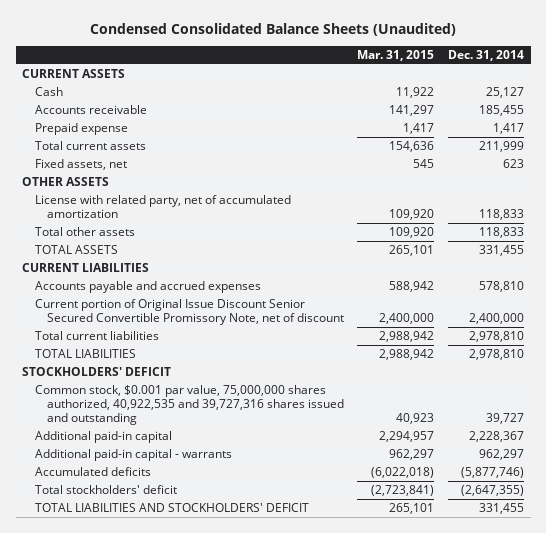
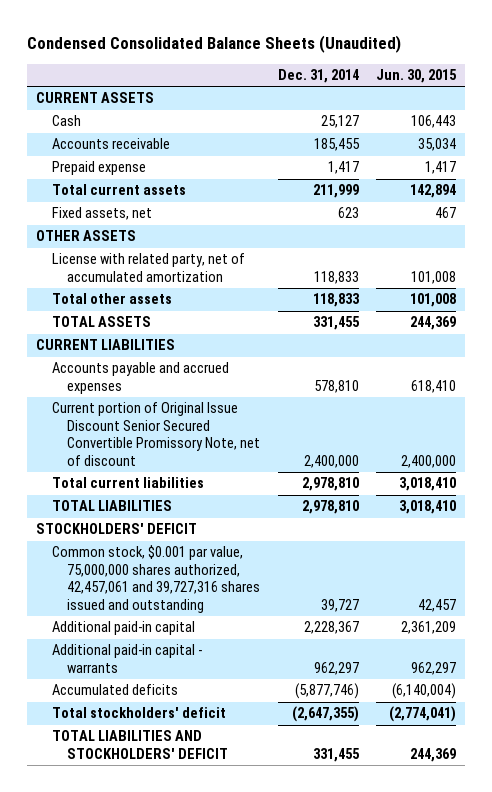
[357,50,435,62] Mar. 31, 2015 -> none
none -> [376,69,458,84] Jun. 30, 2015
[34,385,344,426] Common stock, $0.001 par value, 75,000,000 shares authorized, 40,922,535 and 39,727,316 shares issued and outstanding -> [51,545,261,613] Common stock, $0.001 par value, 75,000,000 shares authorized, 42,457,061 and 39,727,316 shares issued and outstanding

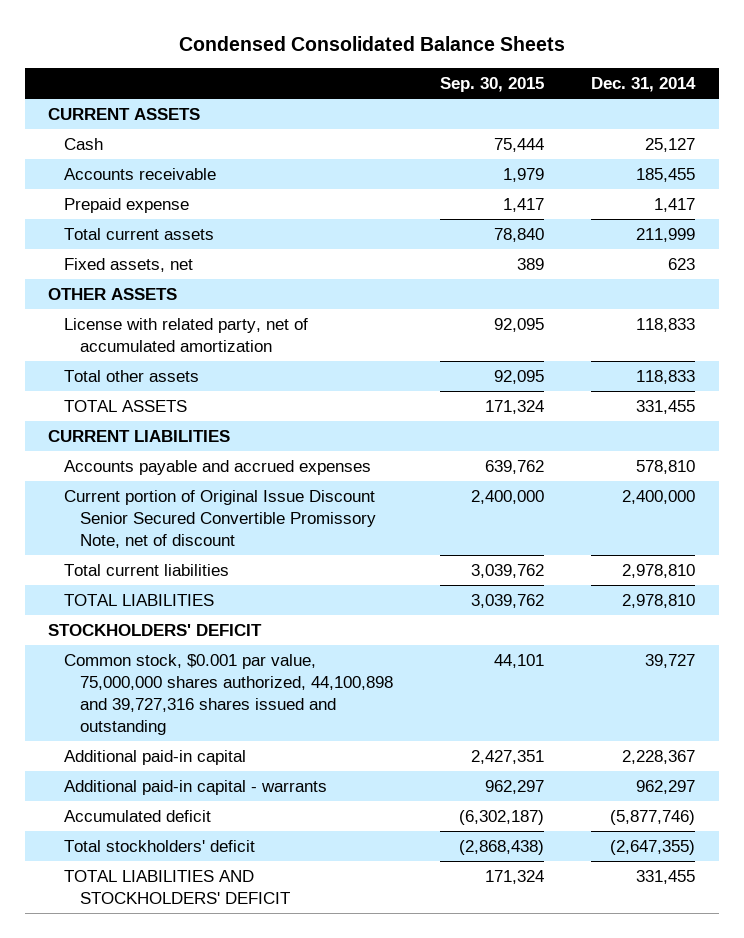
[27,35,402,54] Condensed Consolidated Balance Sheets (Unaudited) -> [178,36,565,52] Condensed Consolidated Balance Sheets
[376,69,458,84] Jun. 30, 2015 -> none
none -> [440,76,545,92] Sep. 30, 2015
[51,545,261,613] Common stock, $0.001 par value, 75,000,000 shares authorized, 42,457,061 and 39,727,316 shares issued and outstanding -> [64,653,393,735] Common stock, $0.001 par value, 75,000,000 shares authorized, 44,100,898 and 39,727,316 shares issued and outstanding
[51,684,178,696] Accumulated deficits -> [64,809,212,822] Accumulated deficit

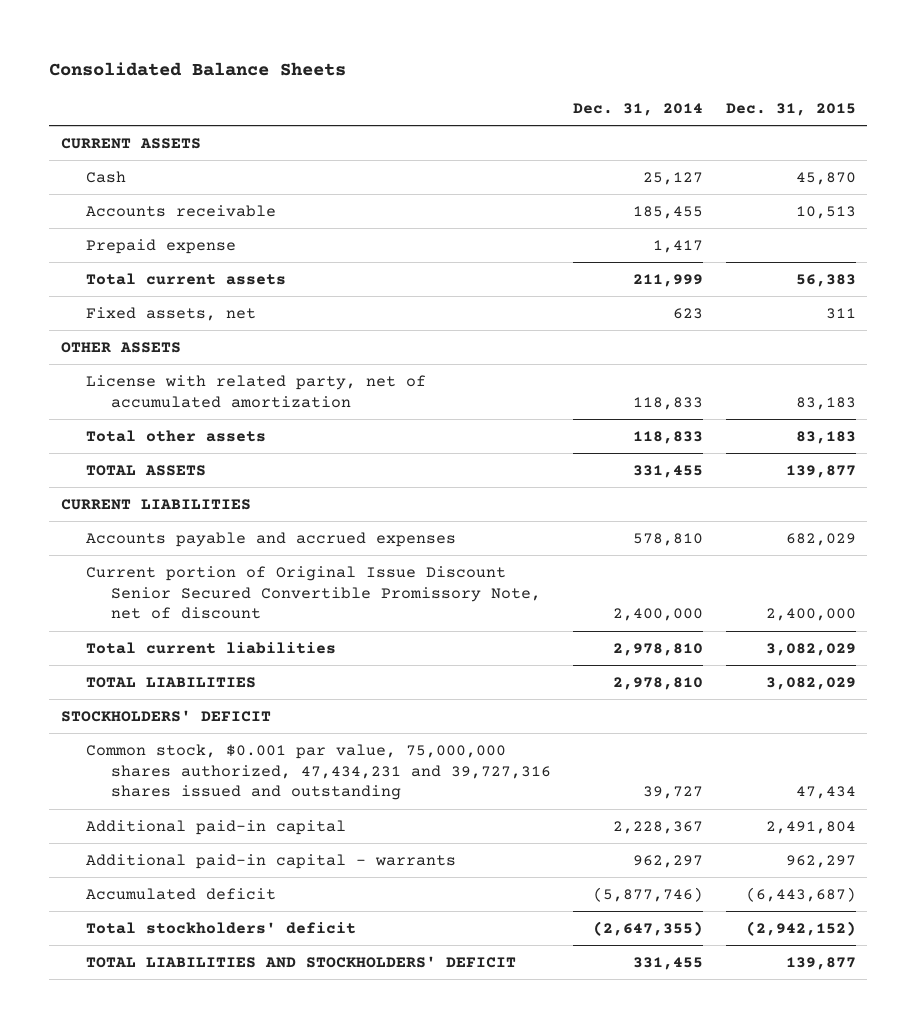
[178,36,565,52] Condensed Consolidated Balance Sheets -> [49,62,347,77] Consolidated Balance Sheets
[440,76,545,92] Sep. 30, 2015 -> none
none -> [726,103,857,117] Dec. 31, 2015
[64,653,393,735] Common stock, $0.001 par value, 75,000,000 shares authorized, 44,100,898 and 39,727,316 shares issued and outstanding -> [85,743,551,801] Common stock, $0.001 par value, 75,000,000 shares authorized, 47,434,231 and 39,727,316 shares issued and outstanding

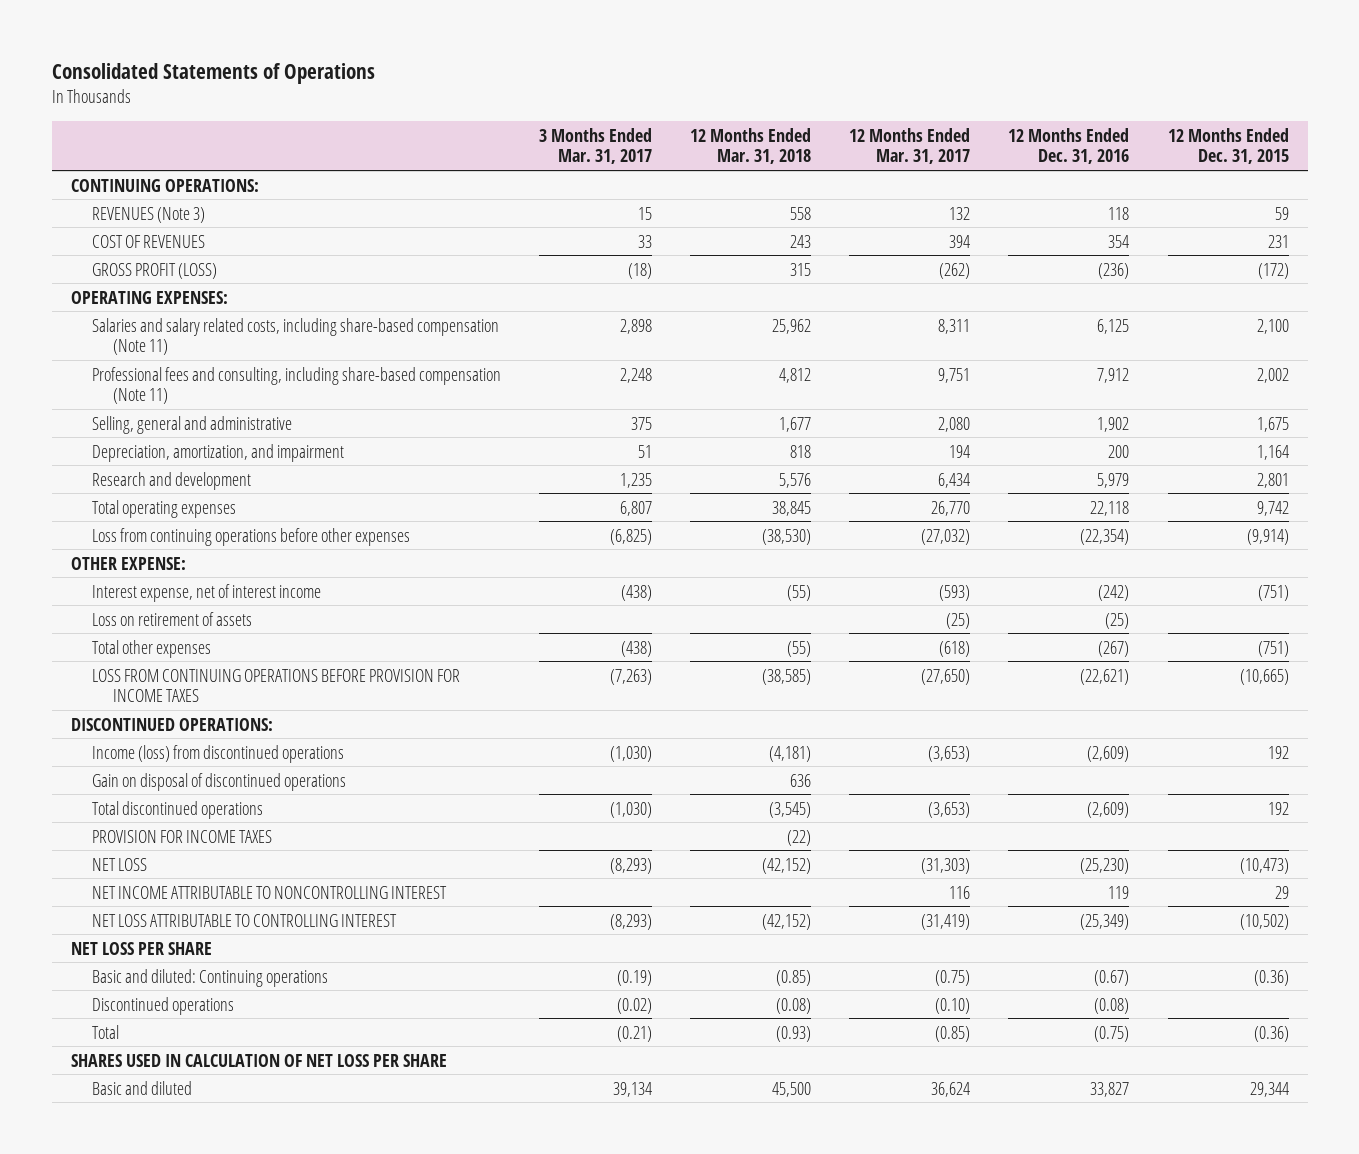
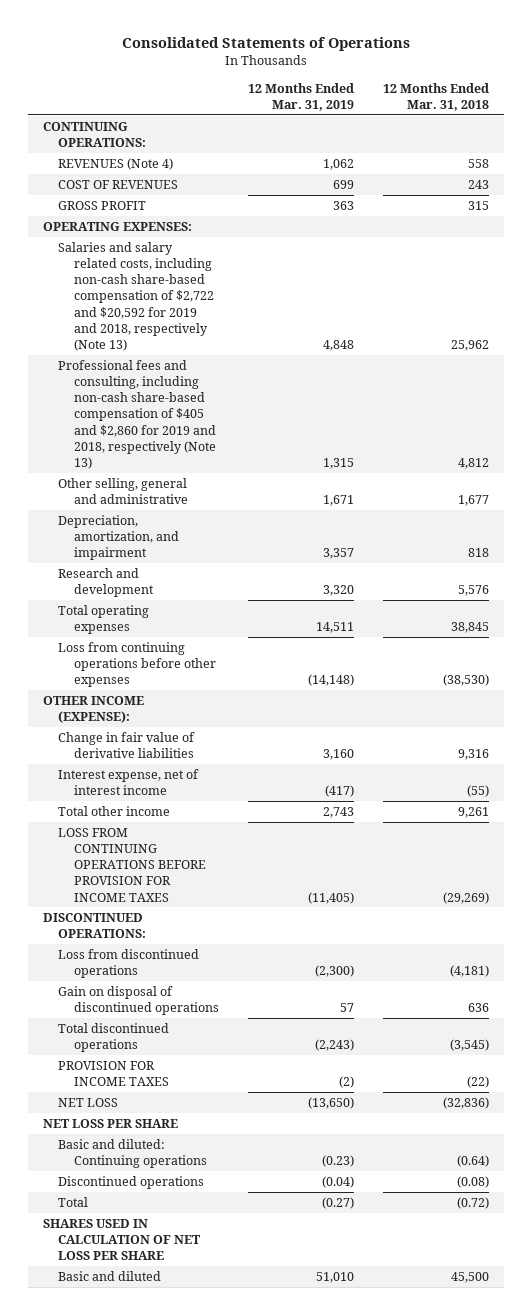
[539,127,653,165] 3 Months Ended Mar. 31, 2017 -> none
[849,127,971,165] 12 Months Ended Mar. 31, 2017 -> none
[1008,127,1130,165] 12 Months Ended Dec. 31, 2016 -> none
[1167,127,1289,165] 12 Months Ended Dec. 31, 2015 -> none
none -> [247,82,354,112] 12 Months Ended Mar. 31, 2019
[91,206,205,223] REVENUES (Note 3) -> [58,157,174,170] REVENUES (Note 4)
[91,262,217,279] GROSS PROFIT (LOSS) -> [58,200,147,210] GROSS PROFIT
[91,317,499,356] Salaries and salary related costs, including share-based compensation (Note 11) -> [58,241,214,352] Salaries and salary related costs, including non-cash share-based compensation of $2,722 and $20,592 for 2019 and 2018, respectively (Note 13)
[91,366,501,405] Professional fees and consulting, including share-based compensation (Note 11) -> [58,359,216,470] Professional fees and consulting, including non-cash share-based compensation of $405 and $2,860 for 2019 and 2018, respectively (Note 13)
[91,415,292,434] Selling, general and administrative -> [58,477,188,505] Other selling, general and administrative
[70,556,186,570] OTHER EXPENSE: -> [42,695,144,724] OTHER INCOME (EXPENSE):
none -> [58,731,196,759] Change in fair value of derivative liabilities
[91,611,252,626] Loss on retirement of assets -> none
[91,639,211,658] Total other expenses -> [58,805,171,816] Total other income
[787,640,812,657] (55) -> [458,806,490,818] 9,261
[762,668,812,685] (38,585) -> [443,891,490,904] (29,269)
[91,744,344,763] Income (loss) from discontinued operations -> [58,948,200,979] Loss from discontinued operations
[91,885,447,899] NET INCOME ATTRIBUTABLE TO NONCONTROLLING INTEREST -> none
[91,913,397,927] NET LOSS ATTRIBUTABLE TO CONTROLLING INTEREST -> none
[762,857,812,874] (42,152) -> [443,1096,490,1109] (32,836)
[776,969,812,986] (0.85) -> [457,1155,490,1168] (0.64)
[776,1025,812,1042] (0.93) -> [457,1196,490,1209] (0.72)

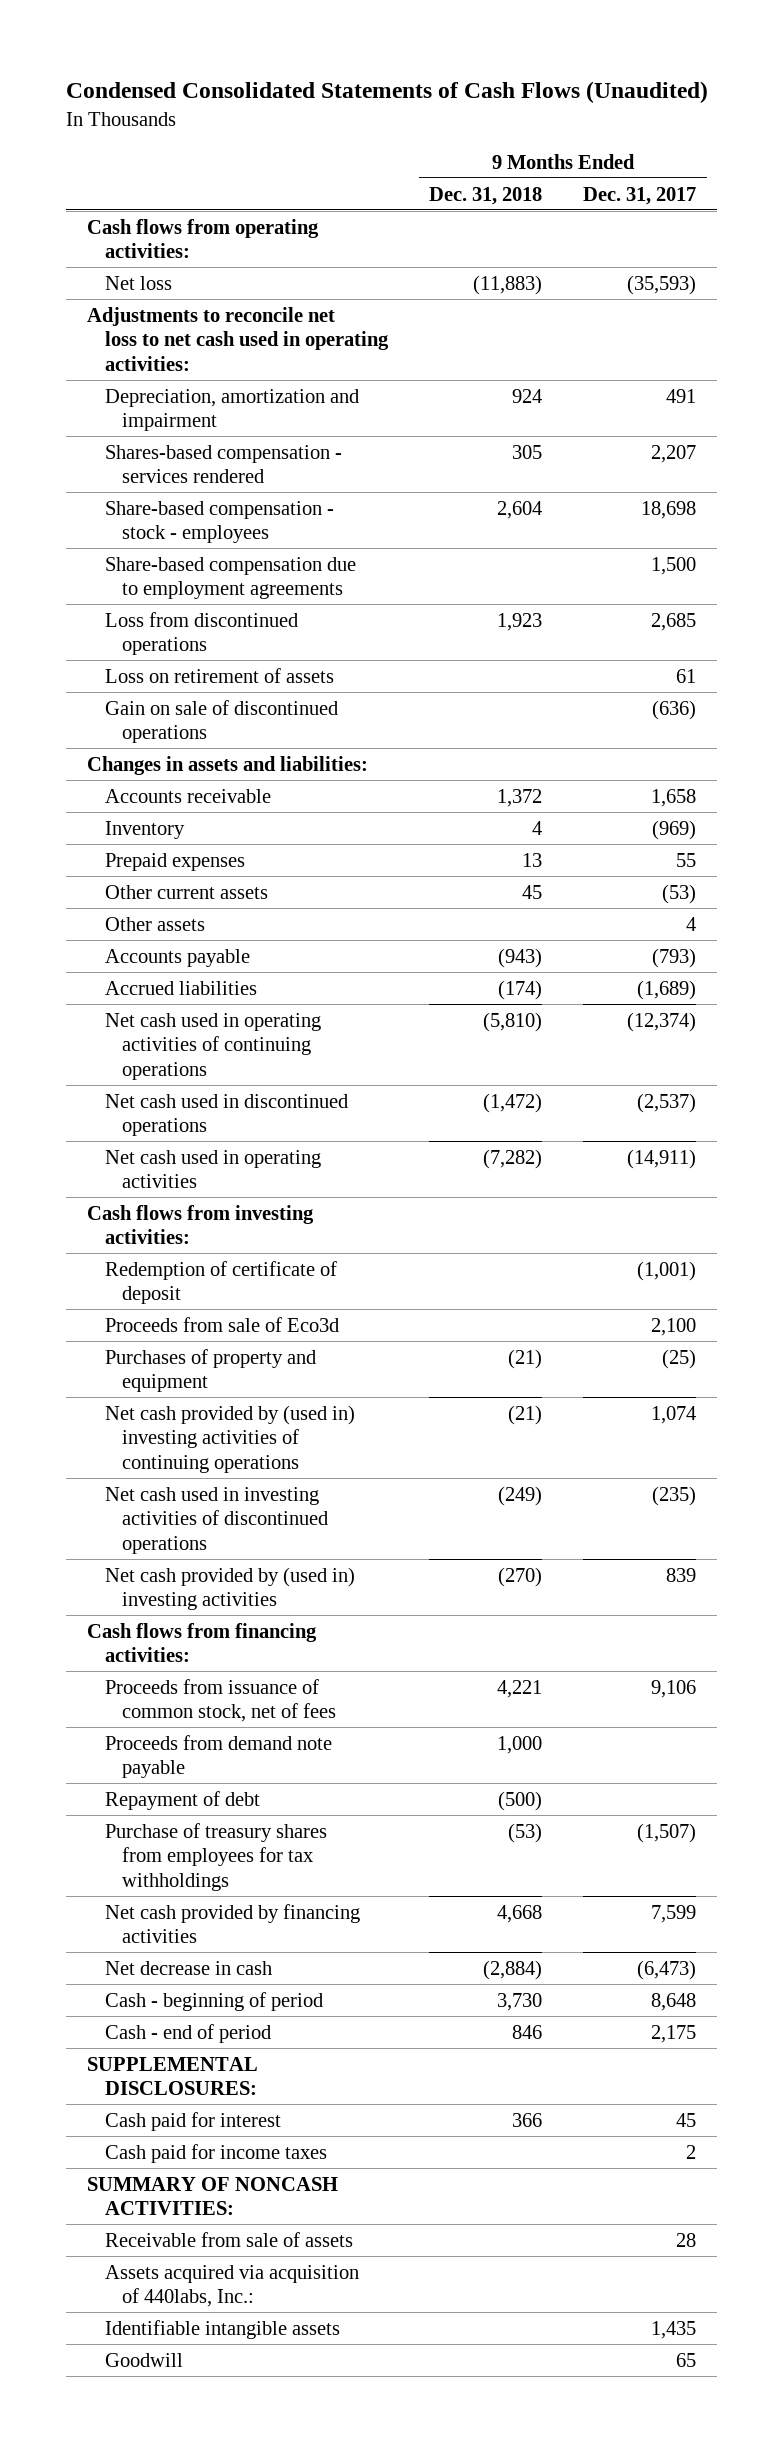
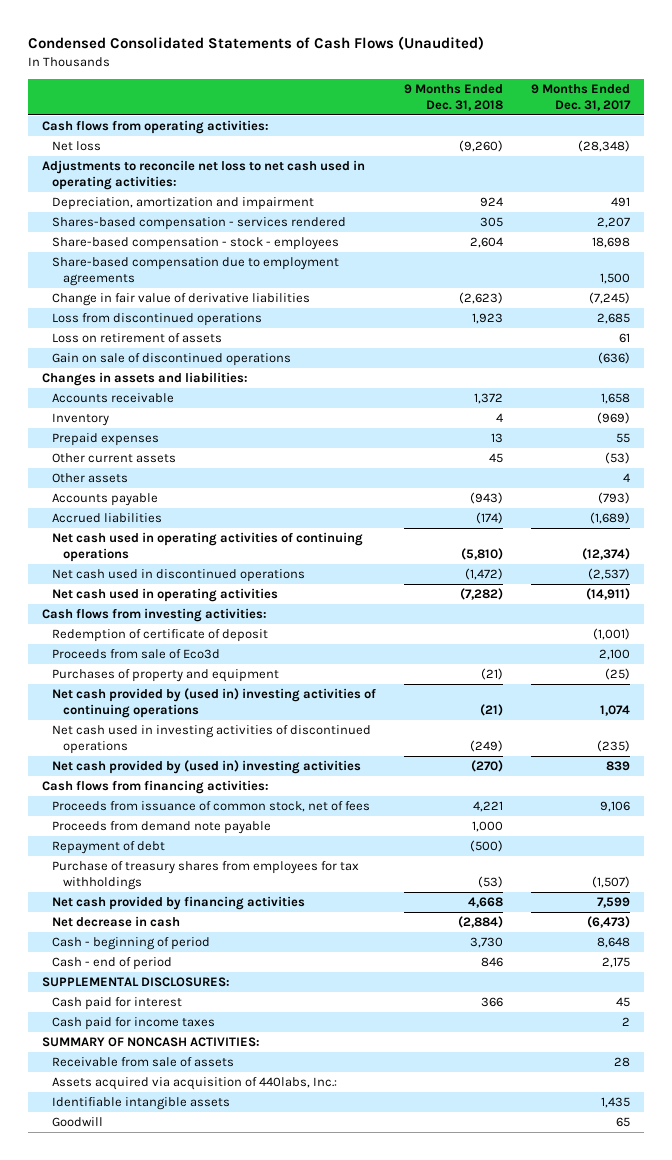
[473,274,543,295] (11,883) -> [459,140,504,153] (9,260)
[627,274,697,295] (35,593) -> [577,140,630,153] (28,348)
none -> [52,293,311,307] Change in fair value of derivative liabilities

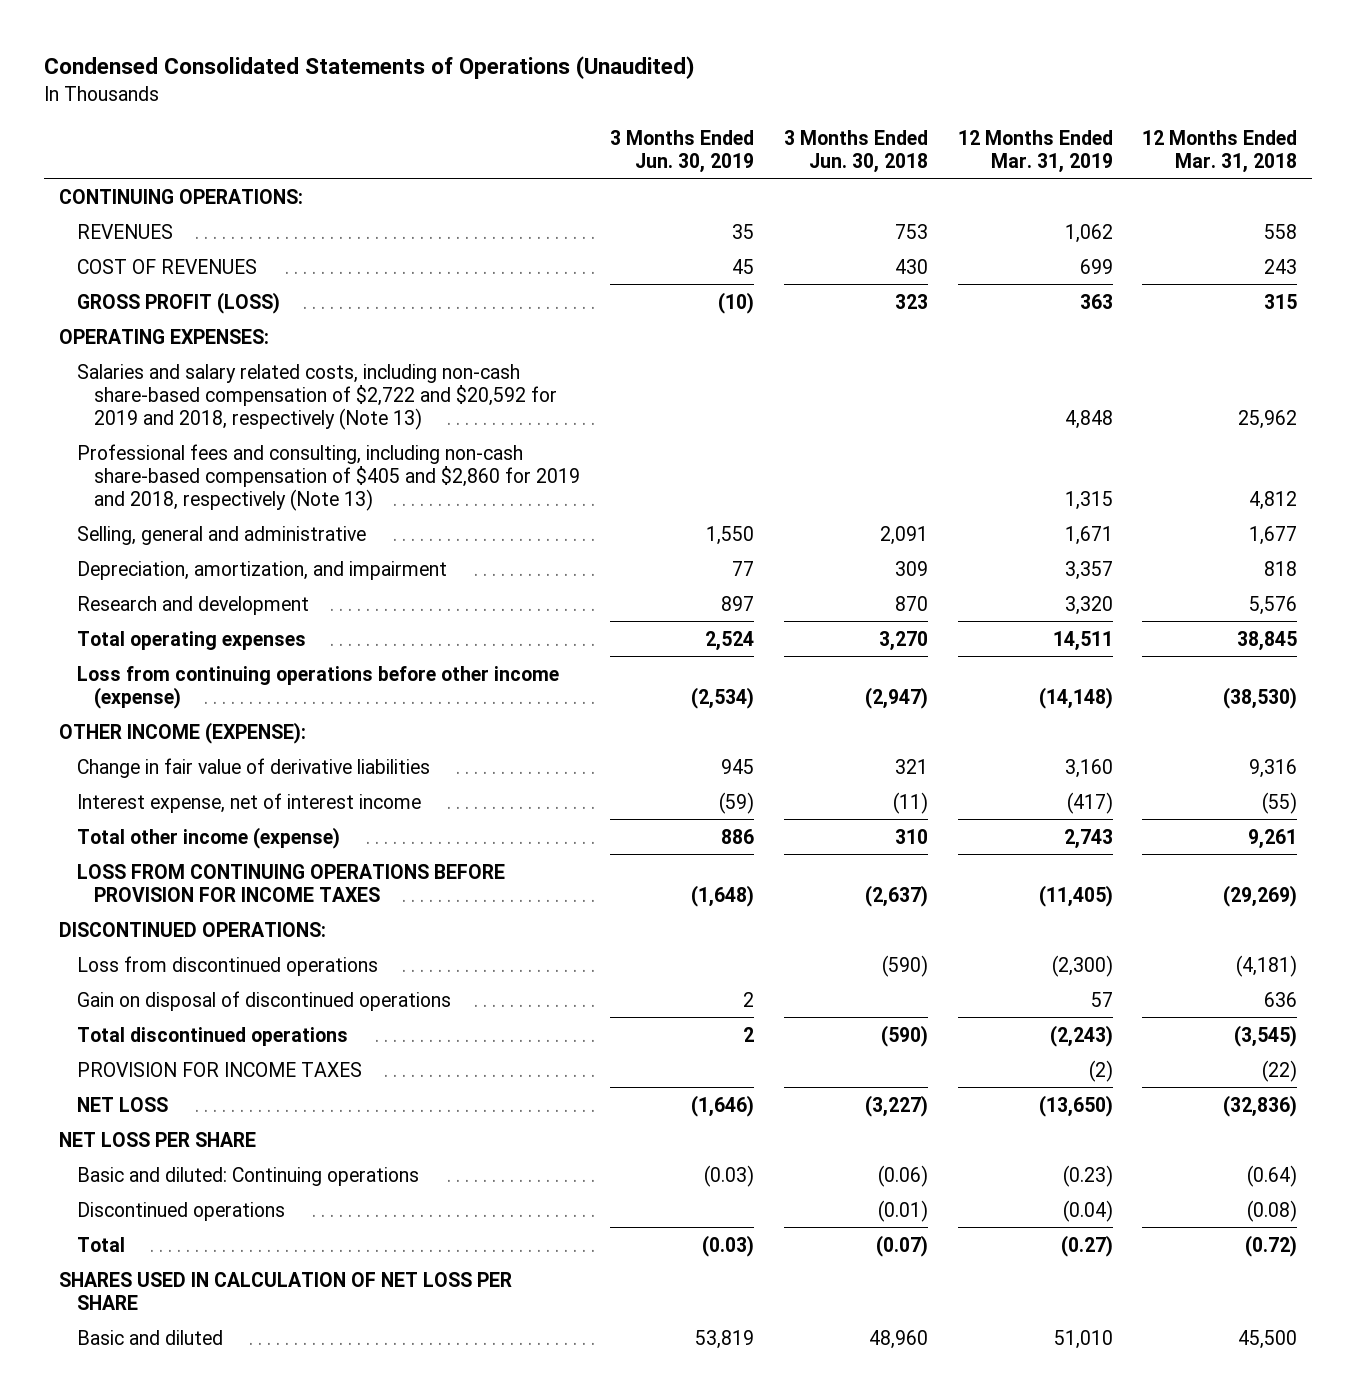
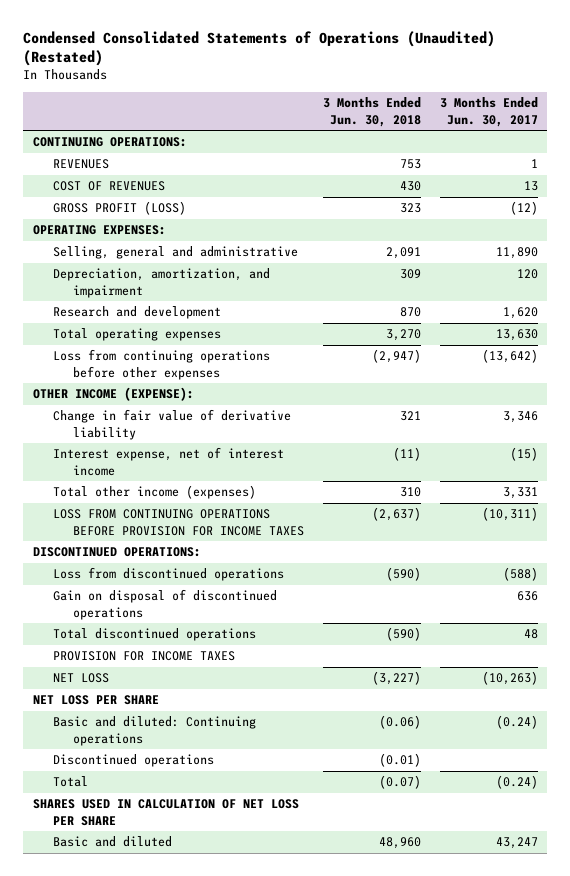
[44,56,695,80] Condensed Consolidated Statements of Operations (Unaudited) -> [23,30,496,67] Condensed Consolidated Statements of Operations (Unaudited) (Restated)
[610,129,755,173] 3 Months Ended Jun. 30, 2019 -> none
[957,129,1113,173] 12 Months Ended Mar. 31, 2019 -> none
[1142,129,1298,173] 12 Months Ended Mar. 31, 2018 -> none
none -> [439,97,538,127] 3 Months Ended Jun. 30, 2017
[76,363,558,430] Salaries and salary related costs, including non-cash share-based compensation of $2,722 and $20,592 for 2019 and 2018, respectively (Note 13) -> none
[76,443,581,511] Professional fees and consulting, including non-cash share-based compensation of $405 and $2,860 for 2019 and 2018, respectively (Note 13) -> none
[76,665,559,709] Loss from continuing operations before other income (expense) -> [52,349,270,380] Loss from continuing operations before other expenses
[76,757,430,778] Change in fair value of derivative liabilities -> [52,409,291,440] Change in fair value of derivative liability
[76,826,340,849] Total other income (expense) -> [52,485,256,500] Total other income (expenses)

